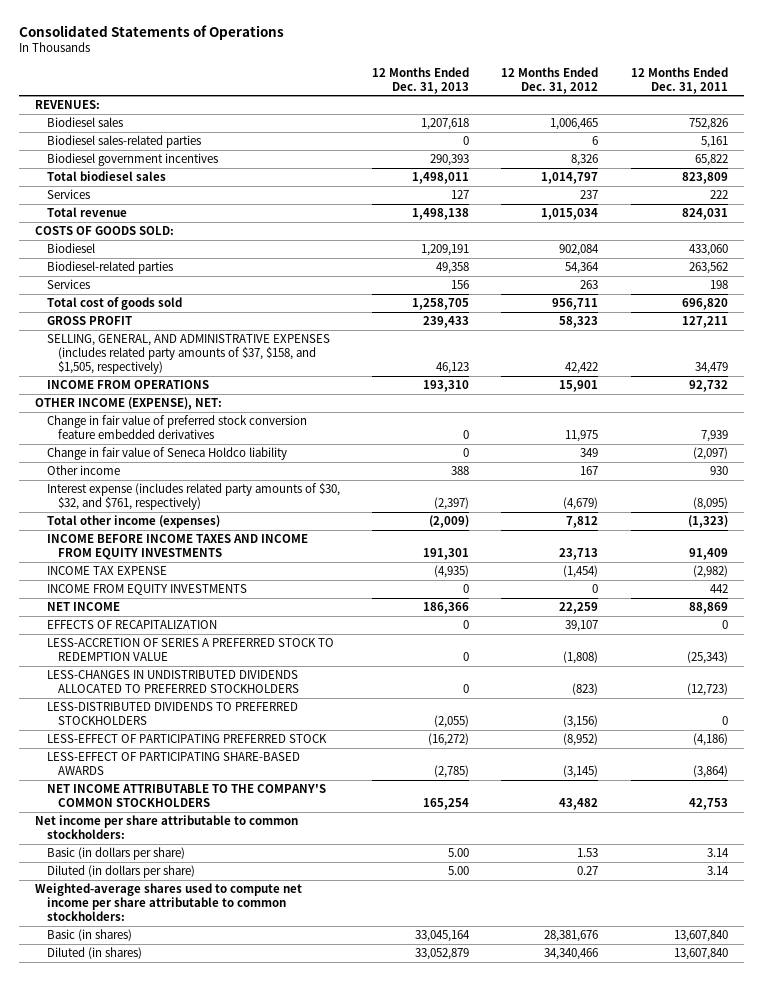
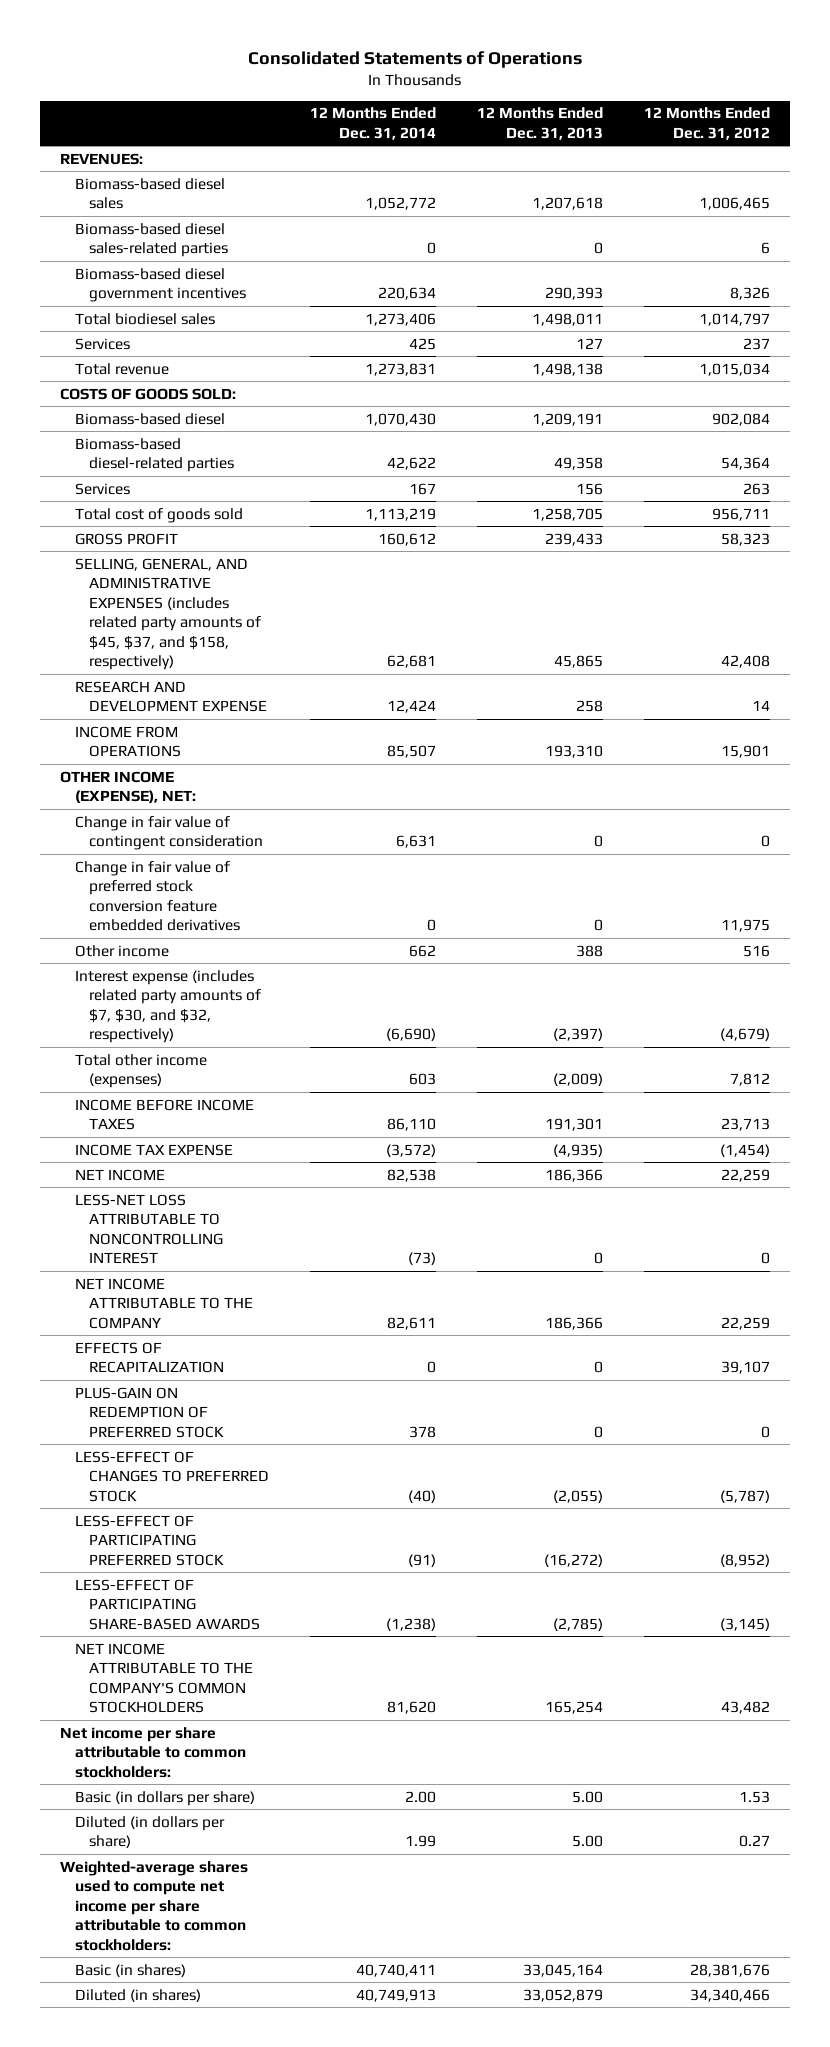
[630,66,728,94] 12 Months Ended Dec. 31, 2011 -> none
none -> [310,107,437,140] 12 Months Ended Dec. 31, 2014
[46,117,123,128] Biodiesel sales -> [74,177,225,210] Biomass-based diesel sales
[46,135,201,149] Biodiesel sales-related parties -> [74,222,229,258] Biomass-based diesel sales-related parties
[46,153,218,167] Biodiesel government incentives -> [74,267,247,303] Biomass-based diesel government incentives
[46,243,95,254] Biodiesel -> [74,412,225,425] Biomass-based diesel
[46,261,173,275] Biodiesel-related parties -> [74,437,235,473] Biomass-based diesel-related parties
[46,334,330,375] SELLING, GENERAL, AND ADMINISTRATIVE EXPENSES (includes related party amounts of $37, $158, and $1,505, respectively) -> [74,557,262,671] SELLING, GENERAL, AND ADMINISTRATIVE EXPENSES (includes related party amounts of $45, $37, and $158, respectively)
[435,362,469,375] 46,123 -> [554,655,604,669] 45,865
[565,362,599,375] 42,422 -> [720,655,770,669] 42,408
none -> [74,680,268,713] RESEARCH AND DEVELOPMENT EXPENSE
none -> [74,815,264,851] Change in fair value of contingent consideration
[46,447,287,461] Change in fair value of Seneca Holdco liability -> none
[580,466,599,476] 167 -> [742,944,770,957] 516
[46,483,340,511] Interest expense (includes related party amounts of $30, $32, and $761, respectively) -> [74,969,262,1044] Interest expense (includes related party amounts of $7, $30, and $32, respectively)
[46,534,308,561] INCOME BEFORE INCOME TAXES AND INCOME FROM EQUITY INVESTMENTS -> [74,1098,254,1131] INCOME BEFORE INCOME TAXES
[46,584,247,596] INCOME FROM EQUITY INVESTMENTS -> none
none -> [74,1193,224,1265] LESS-NET LOSS ATTRIBUTABLE TO NONCONTROLLING INTEREST
none -> [74,1277,254,1329] NET INCOME ATTRIBUTABLE TO THE COMPANY
[46,638,334,662] LESS-ACCRETION OF SERIES A PREFERRED STOCK TO REDEMPTION VALUE -> none
[46,670,300,694] LESS-CHANGES IN UNDISTRIBUTED DIVIDENDS ALLOCATED TO PREFERRED STOCKHOLDERS -> none
[46,702,298,726] LESS-DISTRIBUTED DIVIDENDS TO PREFERRED STOCKHOLDERS -> none
none -> [74,1386,225,1438] PLUS-GAIN ON REDEMPTION OF PREFERRED STOCK
none -> [74,1450,270,1502] LESS-EFFECT OF CHANGES TO PREFERRED STOCK

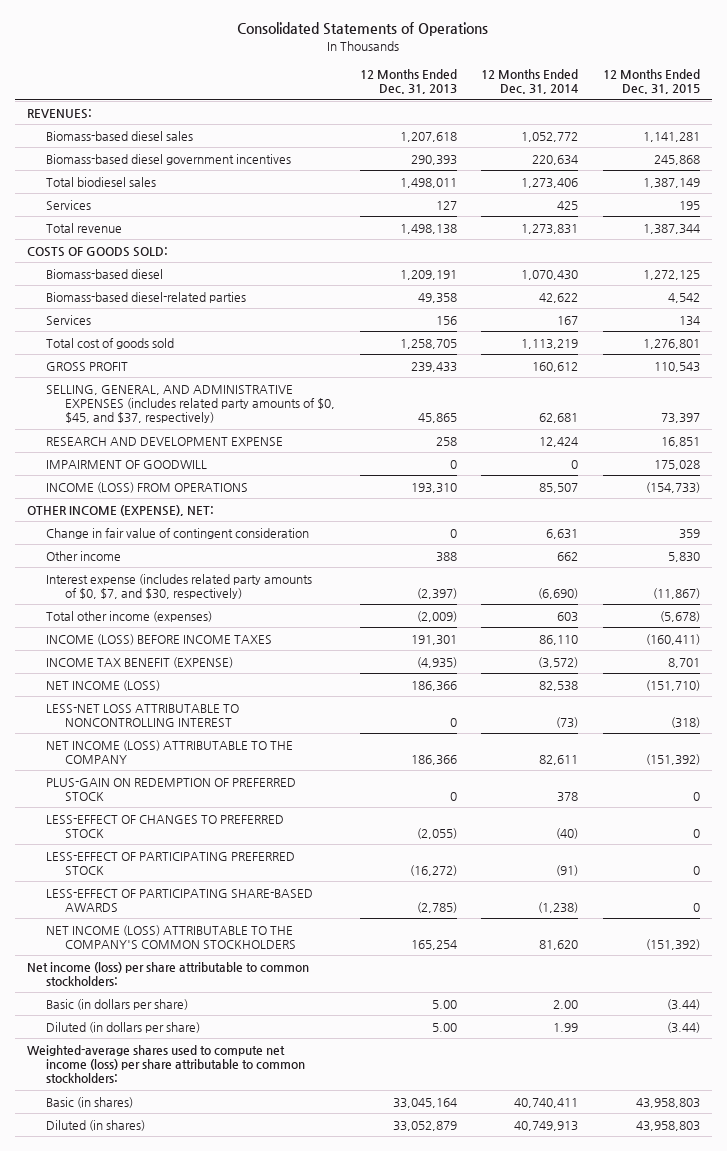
[643,107,770,140] 12 Months Ended Dec. 31, 2012 -> none
none -> [602,68,700,95] 12 Months Ended Dec. 31, 2015
[74,222,229,258] Biomass-based diesel sales-related parties -> none
[74,557,262,671] SELLING, GENERAL, AND ADMINISTRATIVE EXPENSES (includes related party amounts of $45, $37, and $158, respectively) -> [45,384,336,424] SELLING, GENERAL, AND ADMINISTRATIVE EXPENSES (includes related party amounts of $0, $45, and $37, respectively)
none -> [45,459,207,469] IMPAIRMENT OF GOODWILL
[74,725,182,758] INCOME FROM OPERATIONS -> [45,481,248,493] INCOME (LOSS) FROM OPERATIONS
[74,860,241,932] Change in fair value of preferred stock conversion feature embedded derivatives -> none
[74,969,262,1044] Interest expense (includes related party amounts of $7, $30, and $32, respectively) -> [45,573,312,600] Interest expense (includes related party amounts of $0, $7, and $30, respectively)
[74,1098,254,1131] INCOME BEFORE INCOME TAXES -> [45,633,272,645] INCOME (LOSS) BEFORE INCOME TAXES
[74,1143,233,1156] INCOME TAX EXPENSE -> [45,656,233,668] INCOME TAX BENEFIT (EXPENSE)
[74,1168,165,1181] NET INCOME -> [45,679,160,691] NET INCOME (LOSS)
[74,1341,225,1374] EFFECTS OF RECAPITALIZATION -> none
[74,1277,254,1329] NET INCOME ATTRIBUTABLE TO THE COMPANY -> [45,739,293,765] NET INCOME (LOSS) ATTRIBUTABLE TO THE COMPANY
[74,1642,254,1714] NET INCOME ATTRIBUTABLE TO THE COMPANY'S COMMON STOCKHOLDERS -> [45,924,297,950] NET INCOME (LOSS) ATTRIBUTABLE TO THE COMPANY'S COMMON STOCKHOLDERS
[60,1726,246,1778] Net income per share attributable to common stockholders: -> [26,961,309,987] Net income (loss) per share attributable to common stockholders:
[60,1860,249,1951] Weighted-average shares used to compute net income per share attributable to common stockholders: -> [26,1044,305,1084] Weighted-average shares used to compute net income (loss) per share attributable to common stockholders:

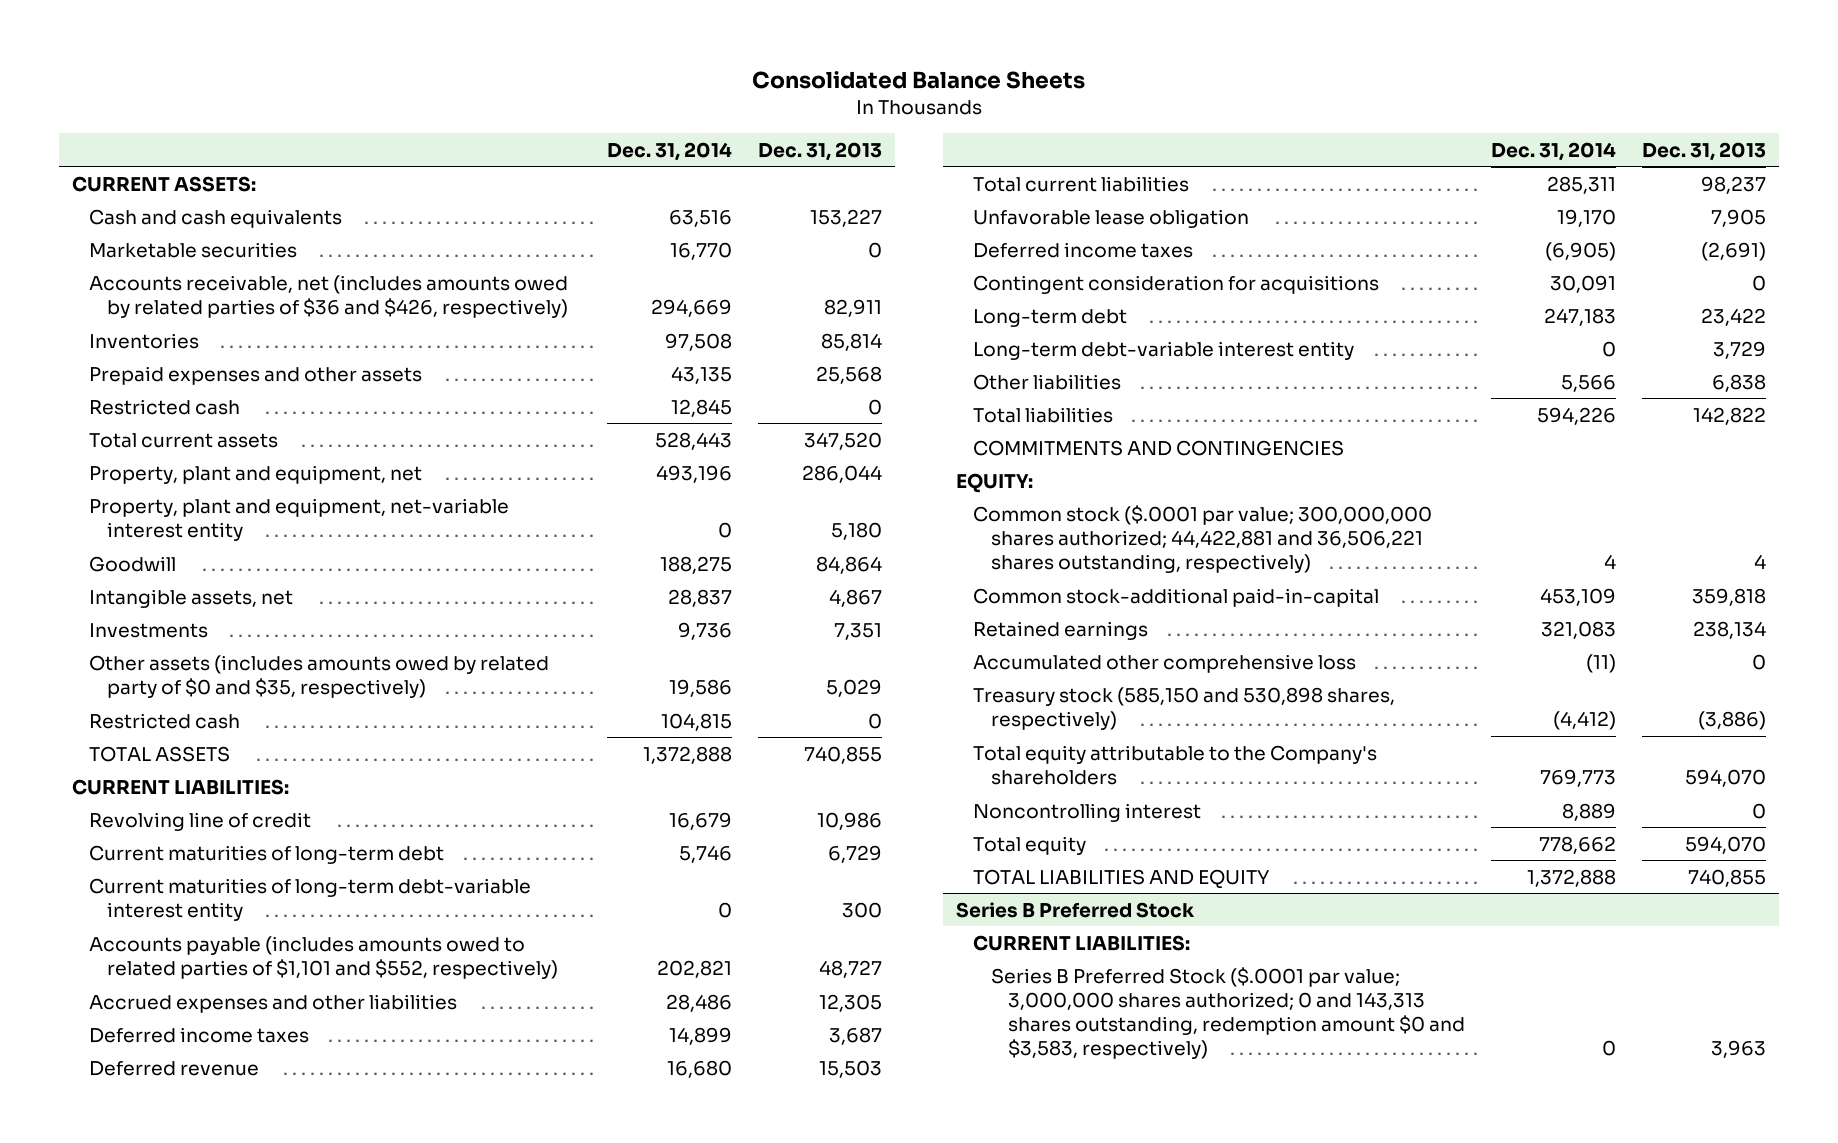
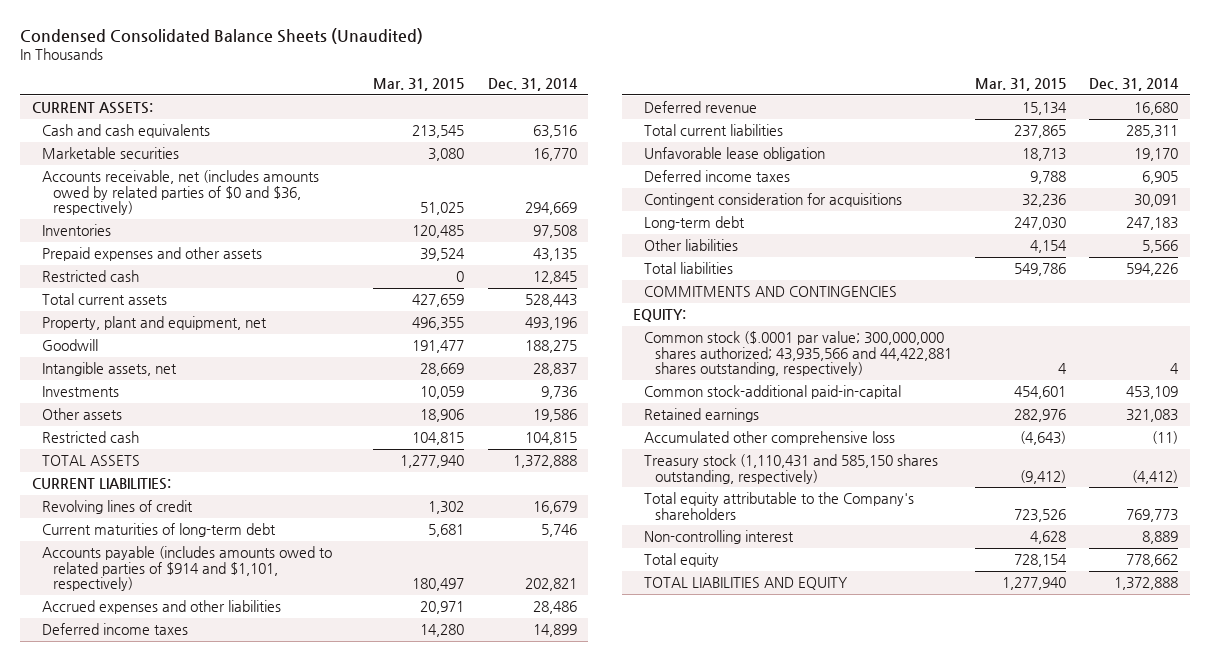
[752,71,1086,90] Consolidated Balance Sheets -> [20,27,424,44] Condensed Consolidated Balance Sheets (Unaudited)
[758,141,883,161] Dec. 31, 2013 -> none
none -> [373,78,465,92] Mar. 31, 2015
[89,274,569,318] Accounts receivable, net (includes amounts owed by related parties of $36 and $426, respectively) -> [42,170,320,216] Accounts receivable, net (includes amounts owed by related parties of $0 and $36, respectively)
[89,497,510,541] Property, plant and equipment, net-variable interest entity -> none
[89,654,550,698] Other assets (includes amounts owed by related party of $0 and $35, respectively) -> [42,408,123,421] Other assets
[89,811,312,831] Revolving line of credit -> [42,500,194,515] Revolving lines of credit
[89,877,532,921] Current maturities of long-term debt-variable interest entity -> none
[89,935,558,979] Accounts payable (includes amounts owed to related parties of $1,101 and $552, respectively) -> [42,546,333,592] Accounts payable (includes amounts owed to related parties of $914 and $1,101, respectively)
[1545,241,1617,261] (6,905) -> [1142,171,1179,185] 6,905
[973,340,1355,360] Long-term debt-variable interest entity -> none
[973,504,1433,573] Common stock ($.0001 par value; 300,000,000 shares authorized; 44,422,881 and 36,506,221 shares outstanding, respectively) -> [643,331,952,377] Common stock ($.0001 par value; 300,000,000 shares authorized; 43,935,566 and 44,422,881 shares outstanding, respectively)
[973,686,1396,730] Treasury stock (585,150 and 530,898 shares, respectively) -> [643,454,938,484] Treasury stock (1,110,431 and 585,150 shares outstanding, respectively)
[973,802,1202,822] Noncontrolling interest -> [643,530,794,545] Non-controlling interest
[955,901,1195,918] Series B Preferred Stock -> none
[973,934,1191,951] CURRENT LIABILITIES: -> none
[990,966,1466,1059] Series B Preferred Stock ($.0001 par value; 3,000,000 shares authorized; 0 and 143,313 shares outstanding, redemption amount $0 and $3,583, respectively) -> none

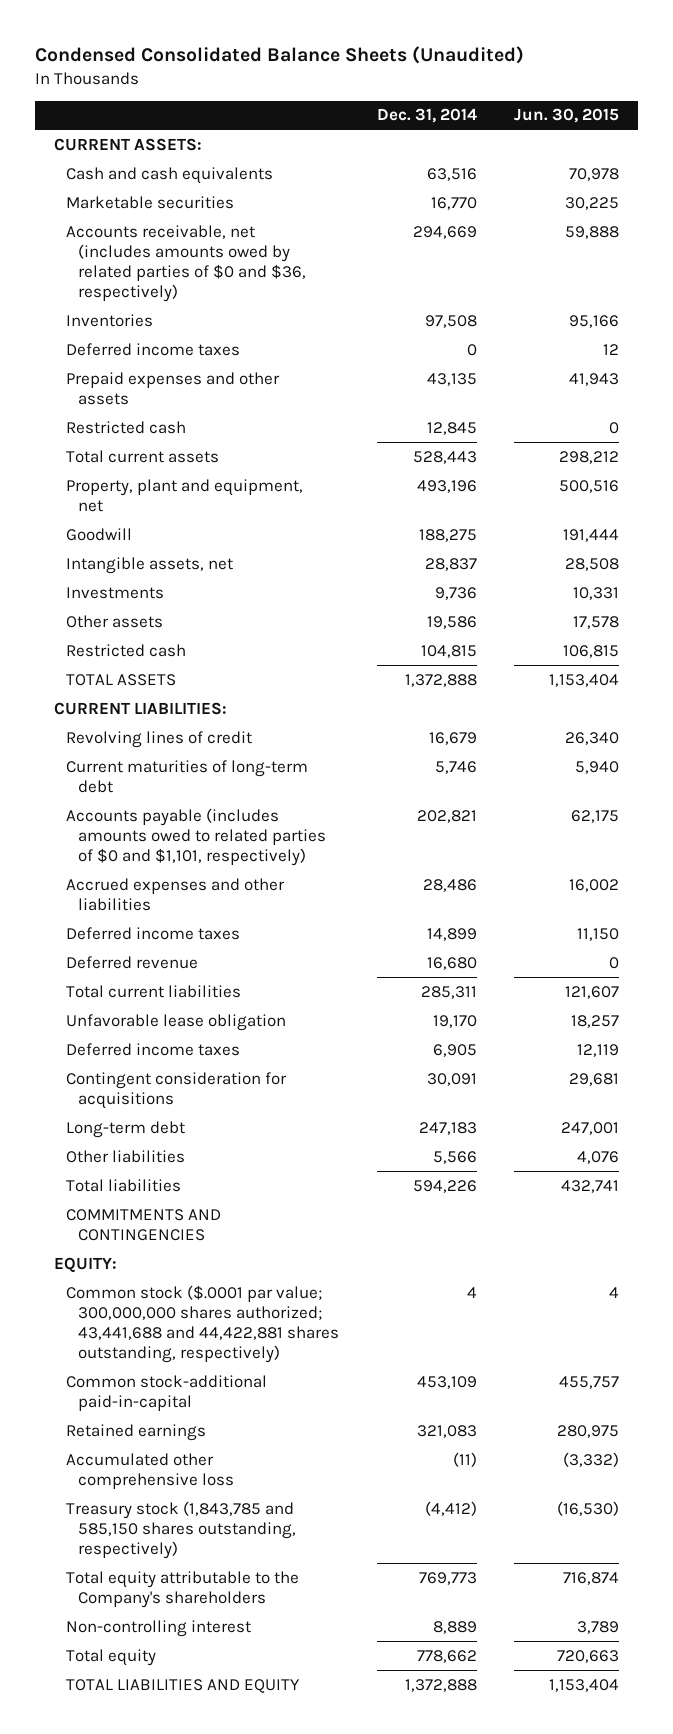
[373,78,465,92] Mar. 31, 2015 -> none
none -> [514,108,620,124] Jun. 30, 2015
none -> [66,342,241,356] Deferred income taxes
[42,546,333,592] Accounts payable (includes amounts owed to related parties of $914 and $1,101, respectively) -> [66,807,327,866] Accounts payable (includes amounts owed to related parties of $0 and $1,101, respectively)
[643,331,952,377] Common stock ($.0001 par value; 300,000,000 shares authorized; 43,935,566 and 44,422,881 shares outstanding, respectively) -> [66,1284,340,1363] Common stock ($.0001 par value; 300,000,000 shares authorized; 43,441,688 and 44,422,881 shares outstanding, respectively)
[643,454,938,484] Treasury stock (1,110,431 and 585,150 shares outstanding, respectively) -> [66,1500,297,1559] Treasury stock (1,843,785 and 585,150 shares outstanding, respectively)

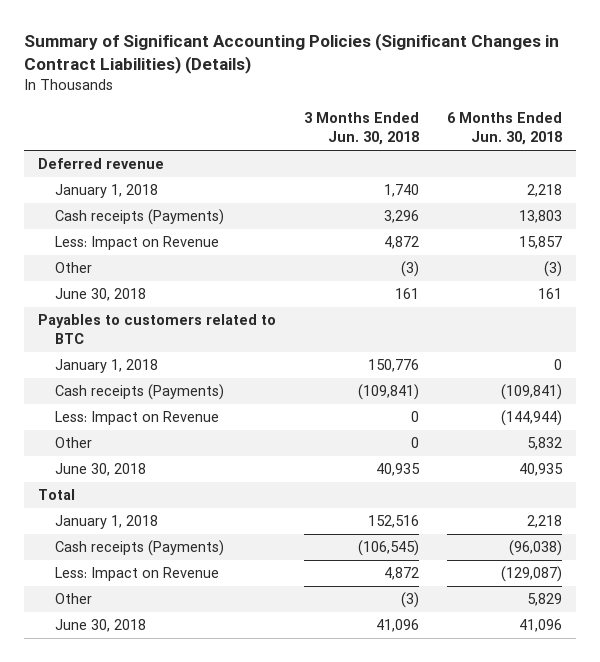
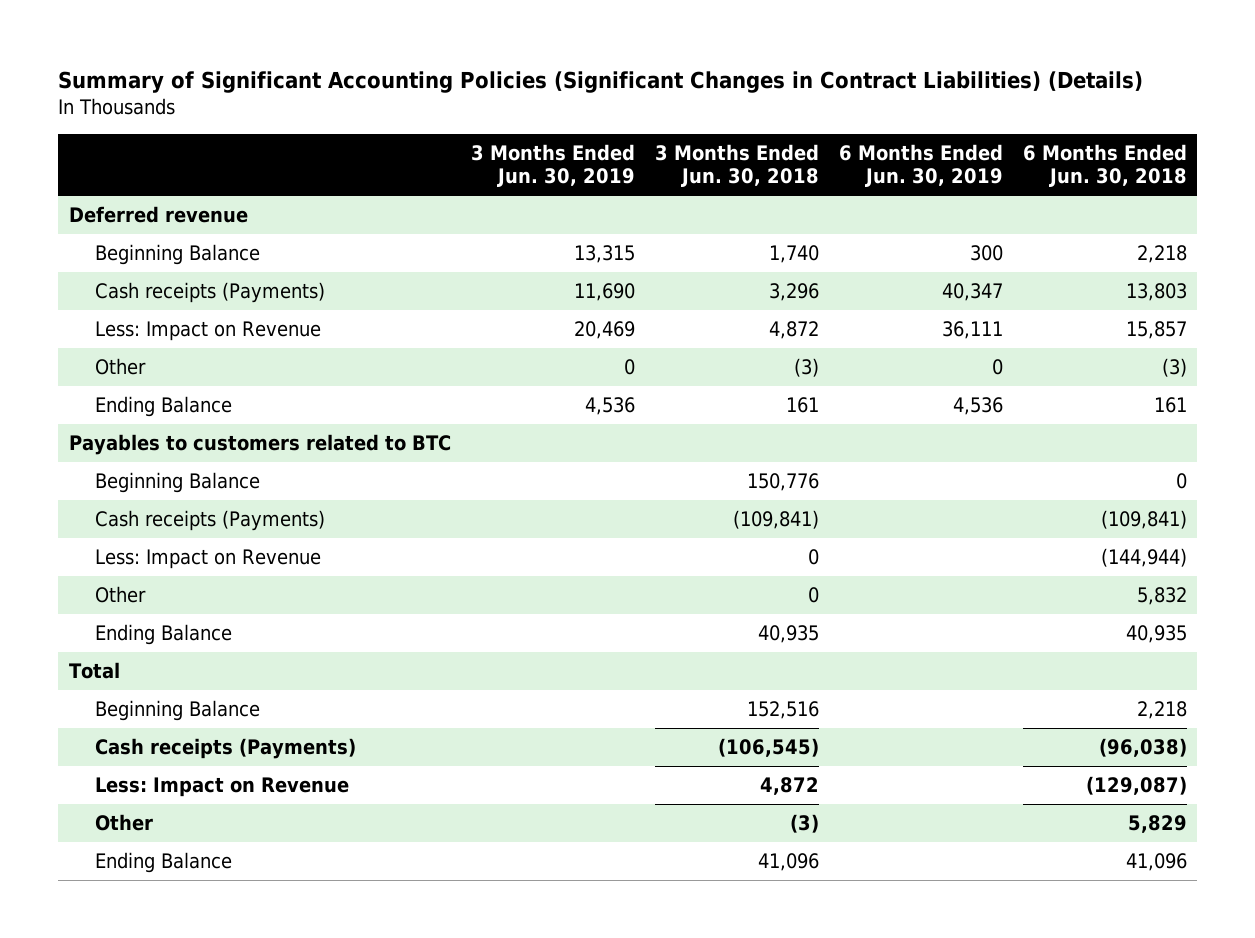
none -> [470,143,635,188] 3 Months Ended Jun. 30, 2019
none -> [838,143,1003,188] 6 Months Ended Jun. 30, 2019
[55,184,159,199] January 1, 2018 -> [94,243,260,265] Beginning Balance
[55,288,147,302] June 30, 2018 -> [94,395,232,417] Ending Balance
[55,359,159,374] January 1, 2018 -> [94,471,260,493] Beginning Balance
[55,463,147,477] June 30, 2018 -> [94,623,232,645] Ending Balance
[55,515,159,530] January 1, 2018 -> [94,699,260,721] Beginning Balance
[55,619,147,633] June 30, 2018 -> [94,851,232,873] Ending Balance

